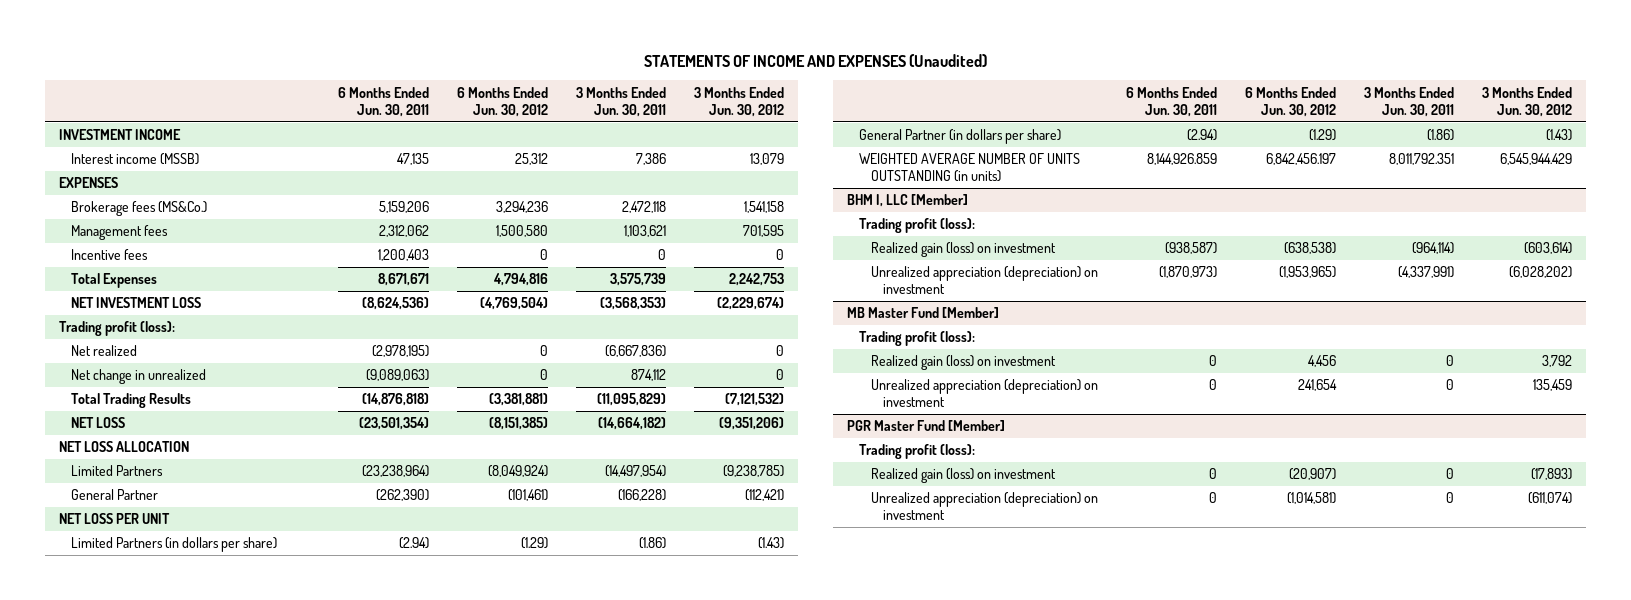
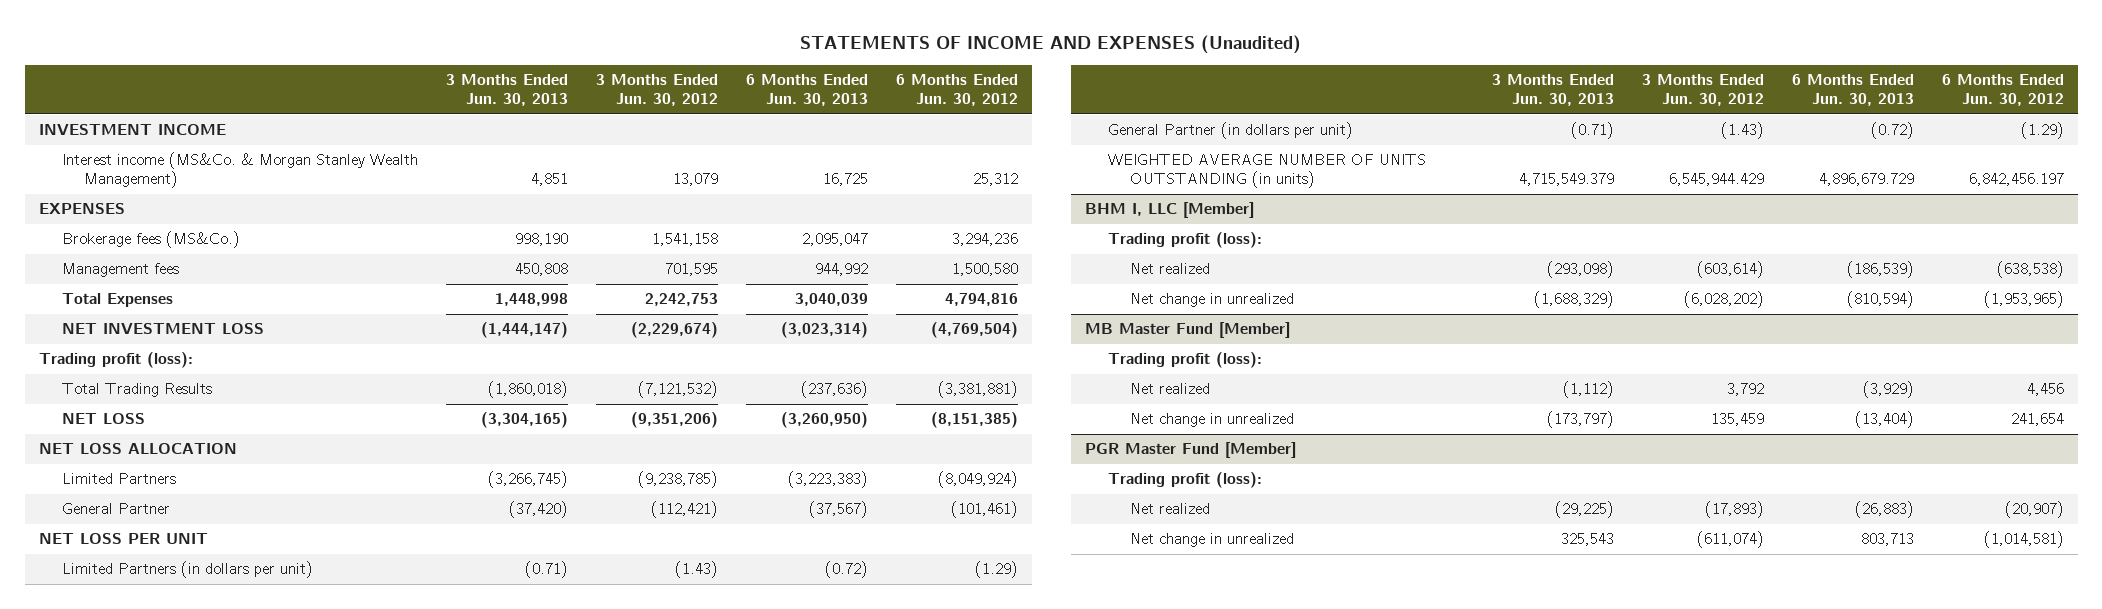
[338,86,430,117] 6 Months Ended Jun. 30, 2011 -> none
[576,86,667,117] 3 Months Ended Jun. 30, 2011 -> none
none -> [445,73,568,106] 3 Months Ended Jun. 30, 2013
none -> [745,73,868,106] 6 Months Ended Jun. 30, 2013
[71,153,200,166] Interest income (MSSB) -> [61,152,418,189] Interest income (MS&Co. & Morgan Stanley Wealth Management)
[71,249,149,261] Incentive fees -> none
[71,345,138,357] Net realized -> none
[71,369,207,385] Net change in unrealized -> none
[71,537,278,553] Limited Partners (in dollars per share) -> [61,561,313,579] Limited Partners (in dollars per unit)
[858,129,1061,145] General Partner (in dollars per share) -> [1107,122,1353,140] General Partner (in dollars per unit)
[871,242,1057,258] Realized gain (loss) on investment -> [1130,263,1211,275] Net realized
[871,266,1099,295] Unrealized appreciation (depreciation) on investment -> [1130,293,1295,308] Net change in unrealized
[871,355,1057,371] Realized gain (loss) on investment -> [1130,383,1211,395] Net realized
[871,379,1099,408] Unrealized appreciation (depreciation) on investment -> [1130,413,1295,428] Net change in unrealized
[871,468,1057,484] Realized gain (loss) on investment -> [1130,503,1211,515] Net realized
[871,492,1099,521] Unrealized appreciation (depreciation) on investment -> [1130,533,1295,548] Net change in unrealized

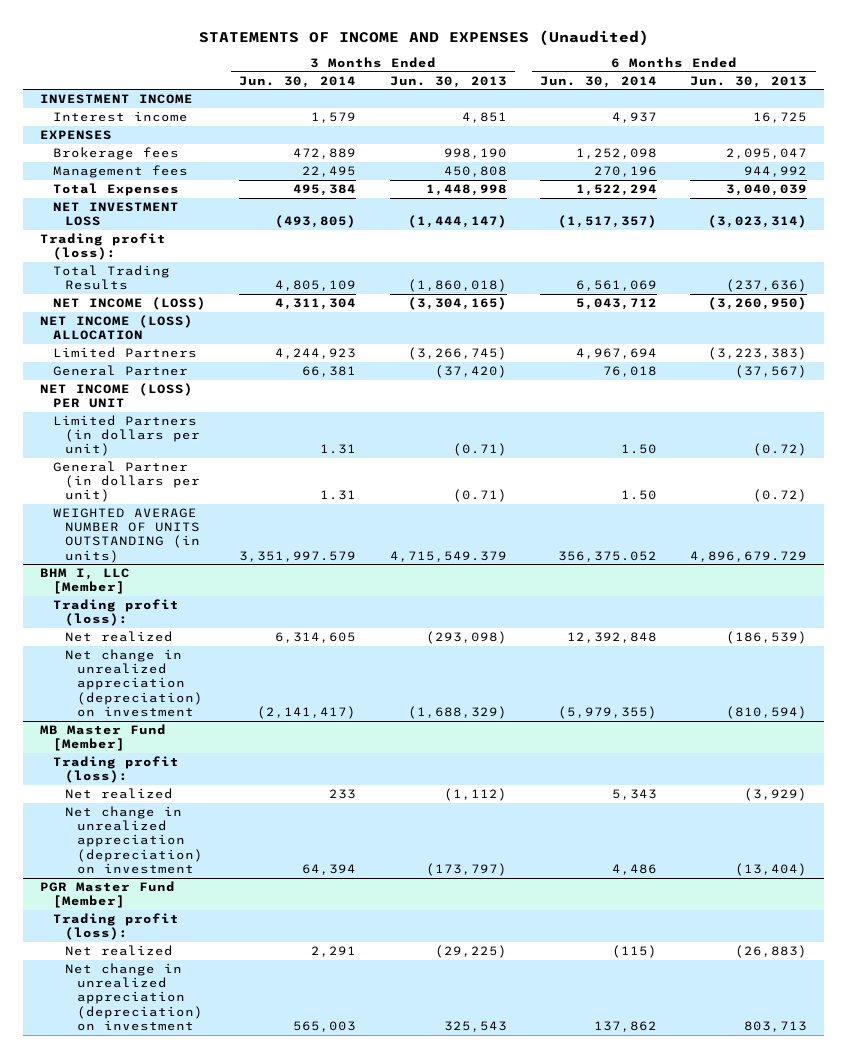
[595,73,718,106] 3 Months Ended Jun. 30, 2012 -> none
[895,73,1018,106] 6 Months Ended Jun. 30, 2012 -> none
none -> [239,75,357,88] Jun. 30, 2014
none -> [539,75,657,88] Jun. 30, 2014
[61,152,418,189] Interest income (MS&Co. & Morgan Stanley Wealth Management) -> [52,111,188,123] Interest income
[61,231,240,249] Brokerage fees (MS&Co.) -> [52,147,179,161] Brokerage fees
[61,413,145,425] NET LOSS -> [52,297,206,311] NET INCOME (LOSS)
[38,443,237,455] NET LOSS ALLOCATION -> [40,315,194,341] NET INCOME (LOSS) ALLOCATION
[38,533,208,545] NET LOSS PER UNIT -> [40,383,194,409] NET INCOME (LOSS) PER UNIT
[1130,293,1295,308] Net change in unrealized -> [64,649,204,717] Net change in unrealized appreciation (depreciation) on investment
[1130,413,1295,428] Net change in unrealized -> [64,806,204,874] Net change in unrealized appreciation (depreciation) on investment
[1130,533,1295,548] Net change in unrealized -> [64,963,204,1031] Net change in unrealized appreciation (depreciation) on investment

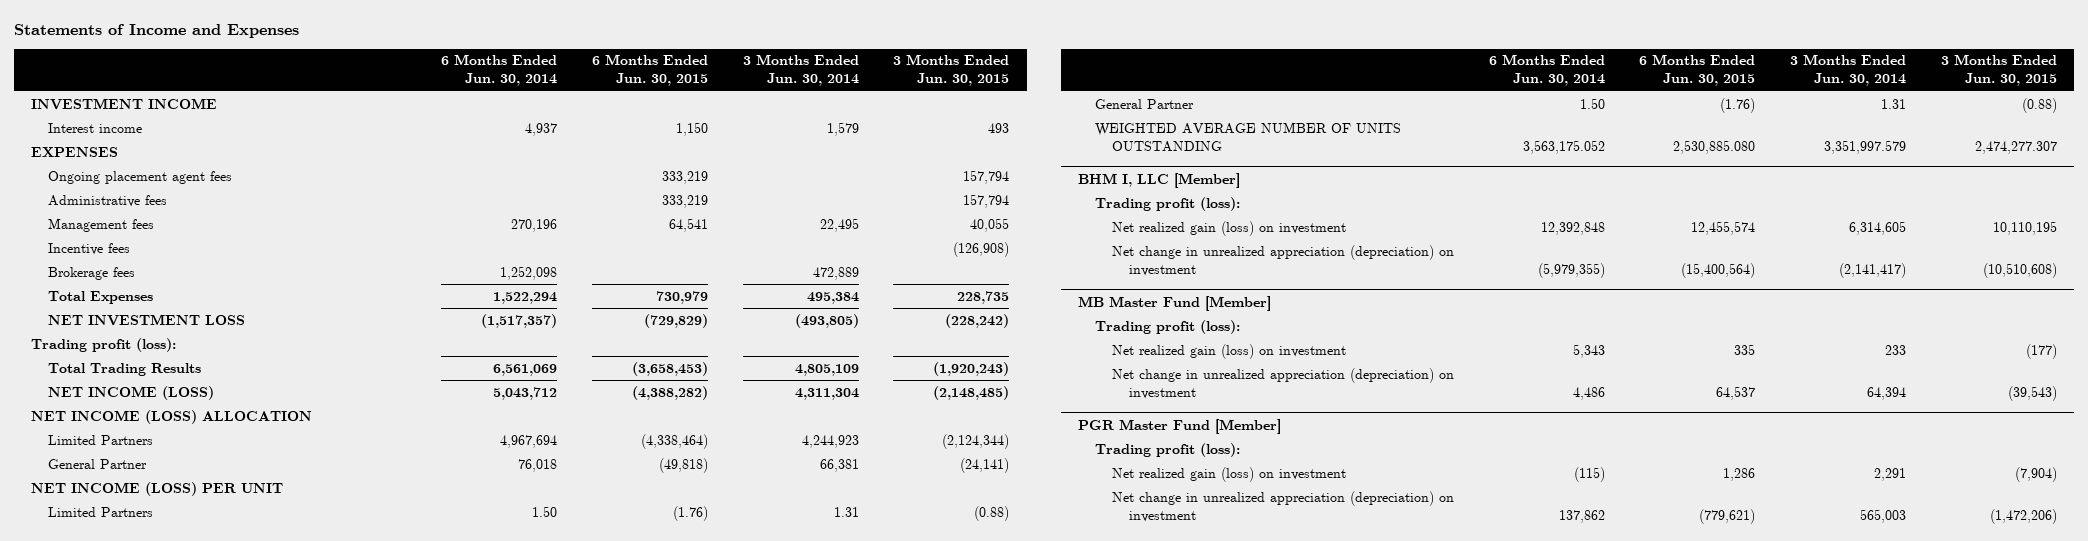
[198,30,649,47] STATEMENTS OF INCOME AND EXPENSES (Unaudited) -> [13,24,299,39] Statements of Income and Expenses
[389,75,507,88] Jun. 30, 2013 -> none
[690,75,808,88] Jun. 30, 2013 -> none
none -> [591,54,708,87] 6 Months Ended Jun. 30, 2015
none -> [893,54,1010,87] 3 Months Ended Jun. 30, 2015
none -> [47,170,232,184] Ongoing placement agent fees
none -> [47,194,167,207] Administrative fees
none -> [47,242,130,255] Incentive fees
[52,147,179,161] Brokerage fees -> [47,266,135,280] Brokerage fees
[52,415,200,457] Limited Partners (in dollars per unit) -> [47,506,153,517] Limited Partners
[52,461,200,503] General Partner (in dollars per unit) -> [1095,98,1195,109] General Partner
[52,508,200,563] WEIGHTED AVERAGE NUMBER OF UNITS OUTSTANDING (in units) -> [1095,121,1402,152] WEIGHTED AVERAGE NUMBER OF UNITS OUTSTANDING
[557,550,657,562] 356,375.052 -> [1522,139,1605,154] 3,563,175.052
[64,631,173,643] Net realized -> [1111,220,1346,236] Net realized gain (loss) on investment
[64,788,173,800] Net realized -> [1111,343,1346,359] Net realized gain (loss) on investment
[64,945,173,957] Net realized -> [1111,466,1346,482] Net realized gain (loss) on investment

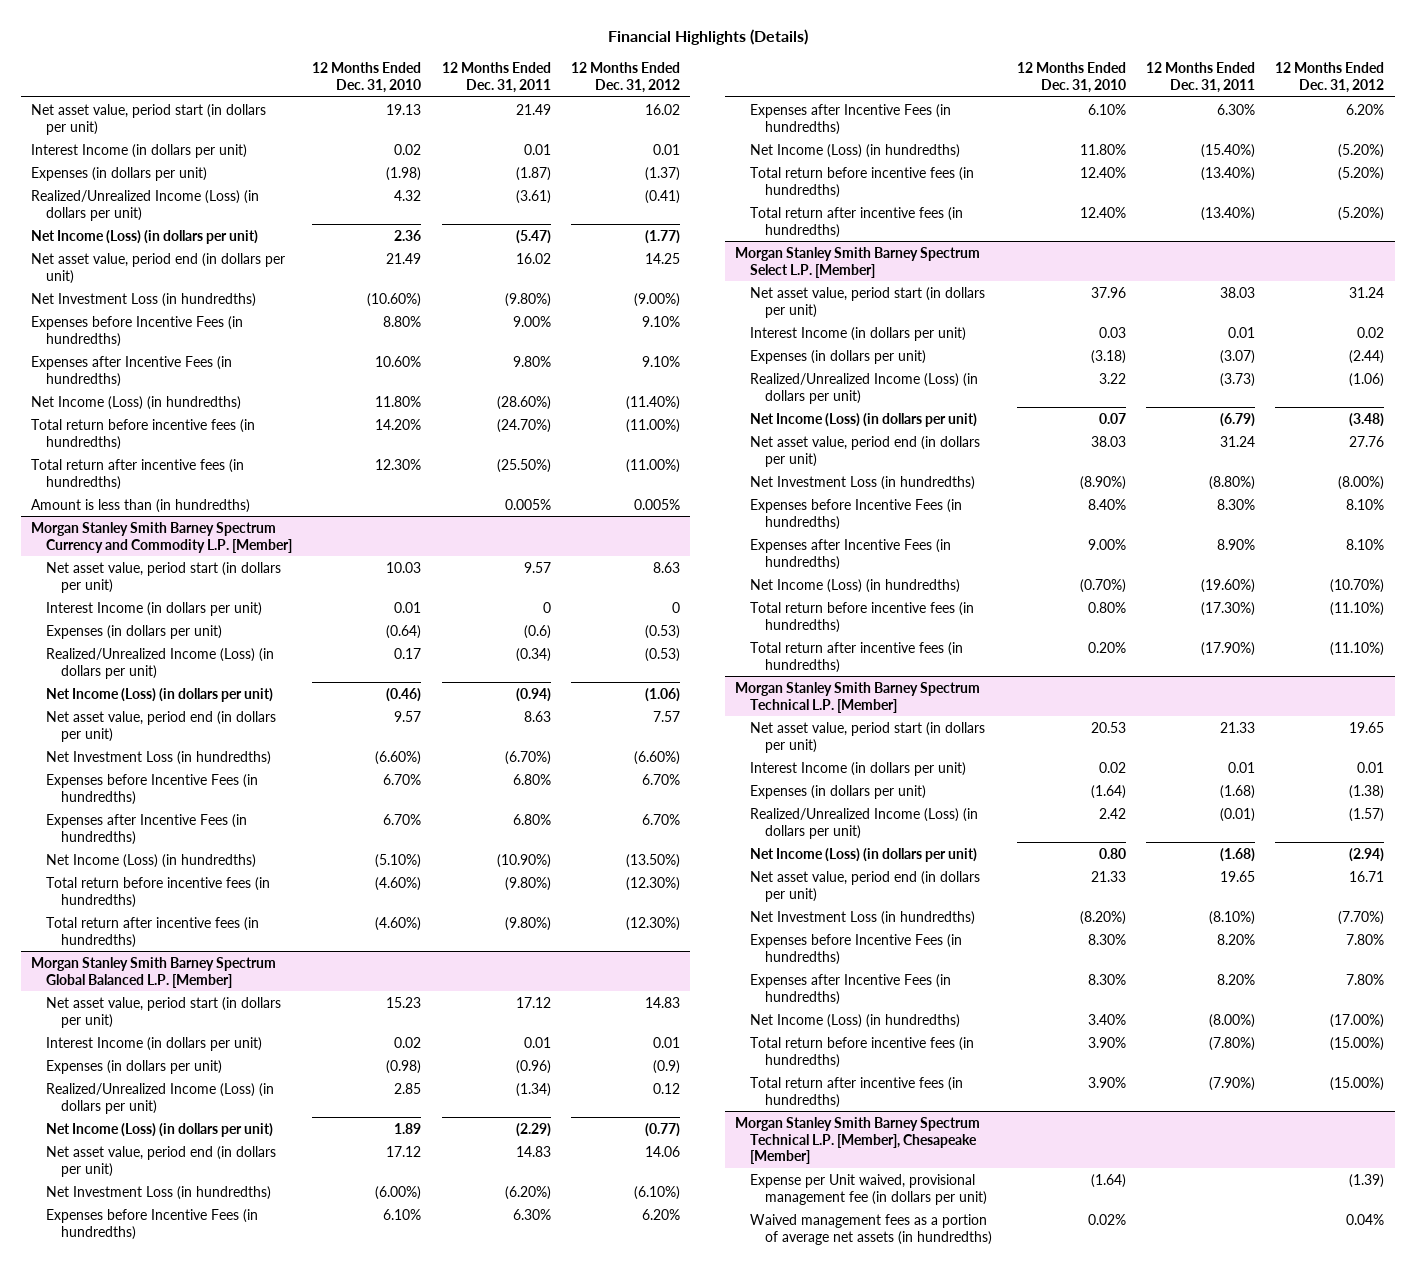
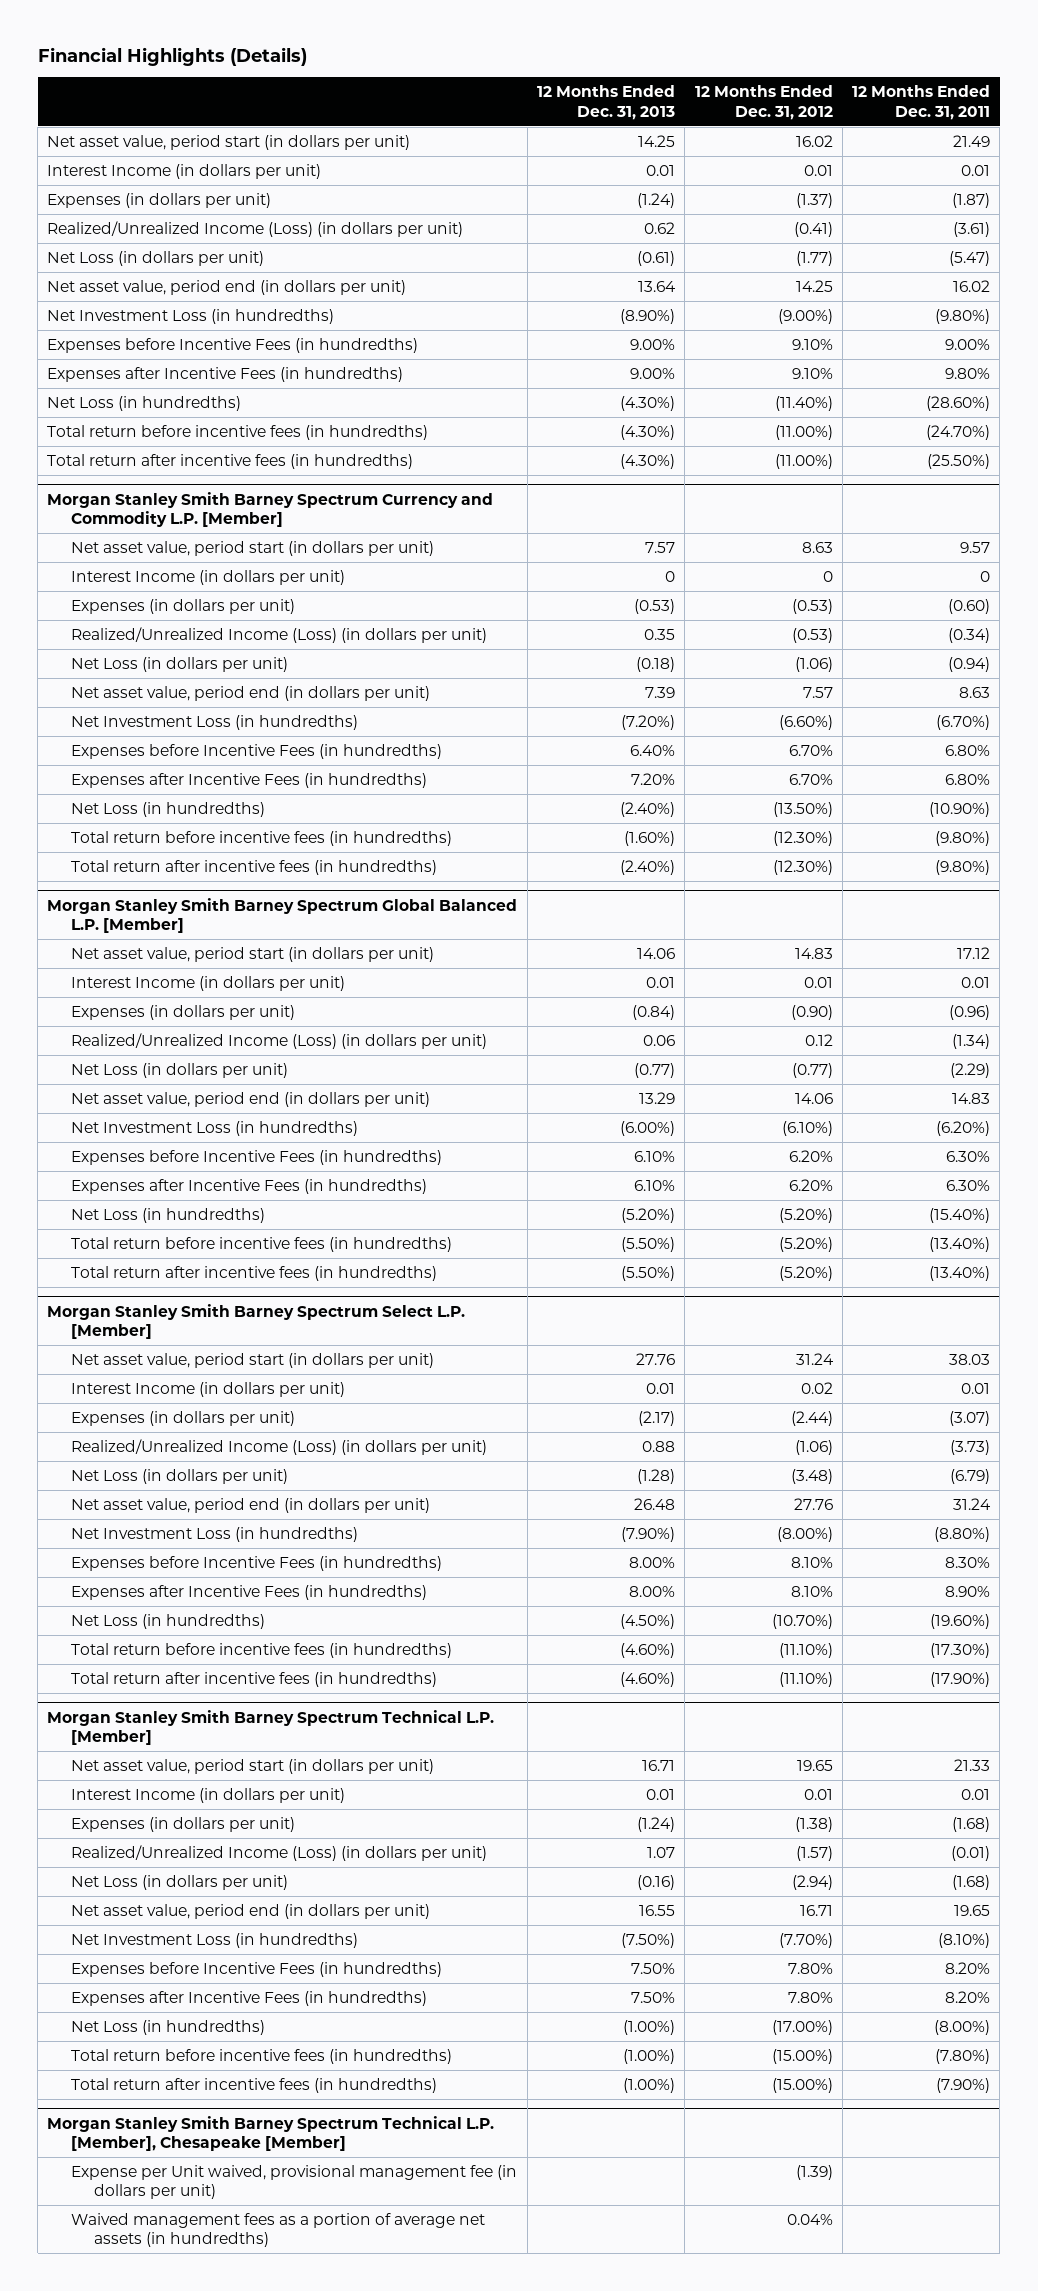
[312,62,422,93] 12 Months Ended Dec. 31, 2010 -> none
none -> [536,85,675,120] 12 Months Ended Dec. 31, 2013
[30,229,258,244] Net Income (Loss) (in dollars per unit) -> [47,250,265,266] Net Loss (in dollars per unit)
[30,395,241,410] Net Income (Loss) (in hundredths) -> [47,395,242,411] Net Loss (in hundredths)
[30,498,250,513] Amount is less than (in hundredths) -> none
[523,624,551,639] (0.6) -> [948,598,991,614] (0.60)
[45,687,273,702] Net Income (Loss) (in dollars per unit) -> [70,656,288,672] Net Loss (in dollars per unit)
[45,853,256,868] Net Income (Loss) (in hundredths) -> [70,801,265,817] Net Loss (in hundredths)
[652,1059,680,1074] (0.9) -> [790,1004,833,1020] (0.90)
[45,1122,273,1137] Net Income (Loss) (in dollars per unit) -> [70,1062,288,1078] Net Loss (in dollars per unit)
[750,143,961,158] Net Income (Loss) (in hundredths) -> [70,1207,265,1223] Net Loss (in hundredths)
[750,412,978,427] Net Income (Loss) (in dollars per unit) -> [70,1468,288,1484] Net Loss (in dollars per unit)
[750,578,961,593] Net Income (Loss) (in hundredths) -> [70,1613,265,1629] Net Loss (in hundredths)
[750,847,978,862] Net Income (Loss) (in dollars per unit) -> [70,1874,288,1890] Net Loss (in dollars per unit)
[750,1013,961,1028] Net Income (Loss) (in hundredths) -> [70,2019,265,2035] Net Loss (in hundredths)

